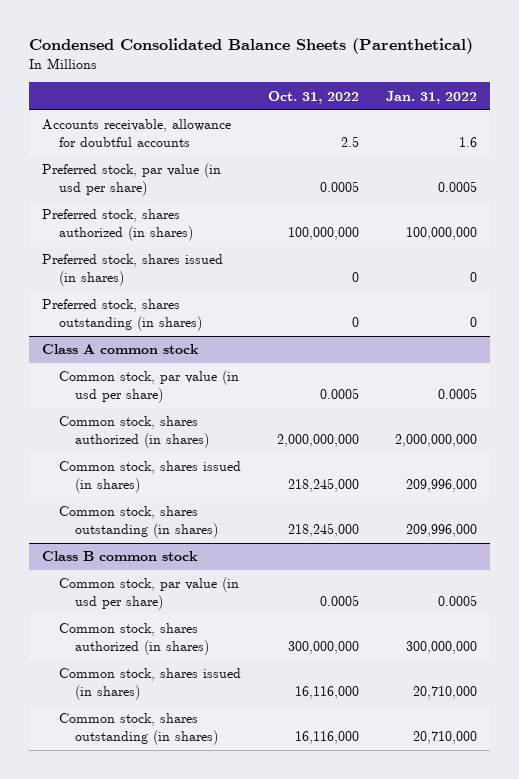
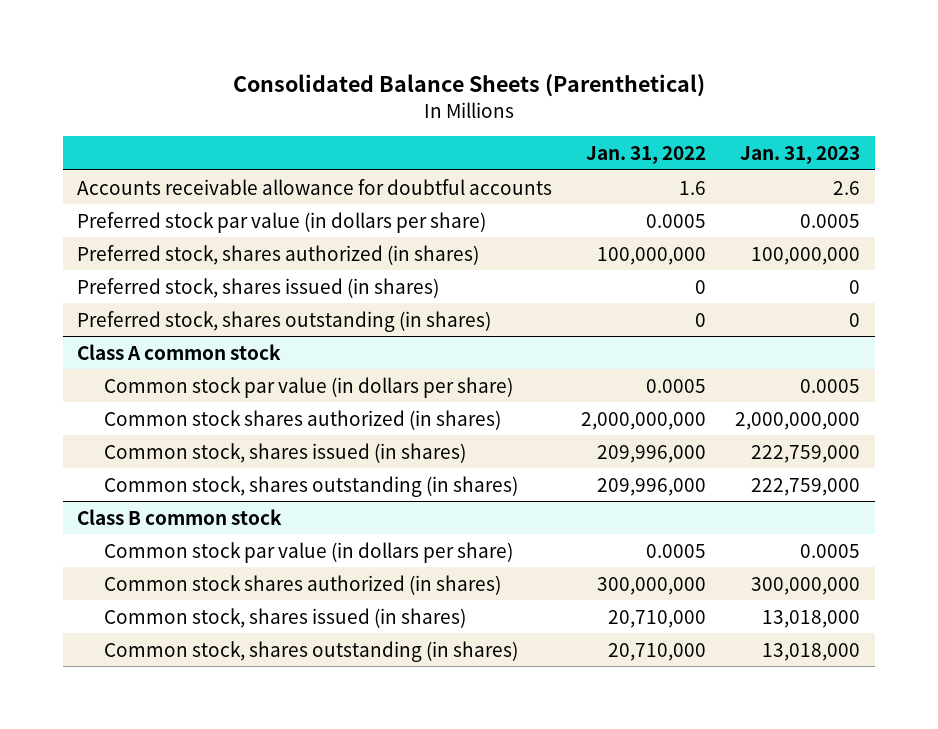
[28,38,473,55] Condensed Consolidated Balance Sheets (Parenthetical) -> [232,74,705,98] Consolidated Balance Sheets (Parenthetical)
[267,90,359,104] Oct. 31, 2022 -> none
none -> [740,145,861,164] Jan. 31, 2023
[42,119,232,148] Accounts receivable, allowance for doubtful accounts -> [77,178,553,195] Accounts receivable allowance for doubtful accounts
[42,163,222,197] Preferred stock, par value (in usd per share) -> [77,211,487,233] Preferred stock par value (in dollars per share)
[58,370,239,404] Common stock, par value (in usd per share) -> [104,376,514,398] Common stock par value (in dollars per share)
[58,416,209,449] Common stock, shares authorized (in shares) -> [104,409,502,430] Common stock shares authorized (in shares)
[58,577,239,611] Common stock, par value (in usd per share) -> [104,541,514,563] Common stock par value (in dollars per share)
[58,623,209,656] Common stock, shares authorized (in shares) -> [104,574,502,595] Common stock shares authorized (in shares)

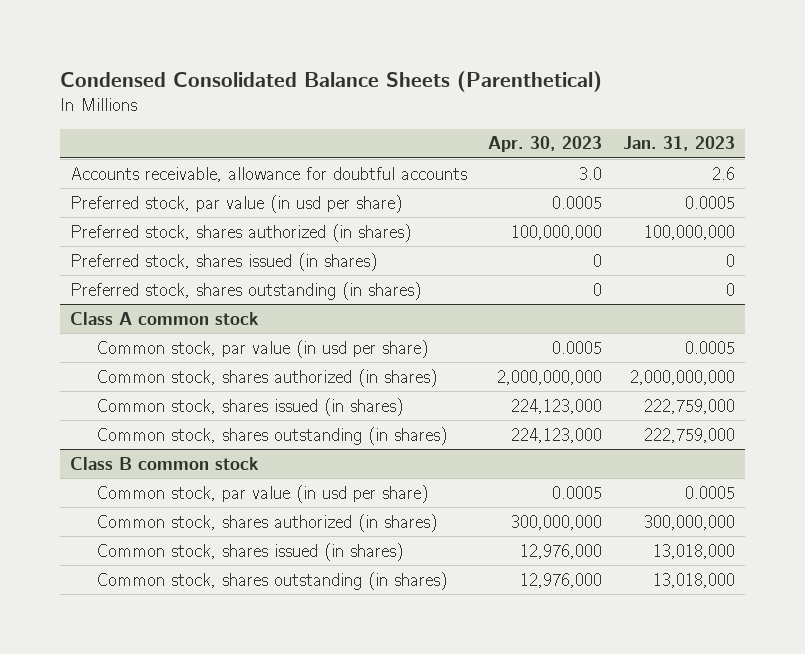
[232,74,705,98] Consolidated Balance Sheets (Parenthetical) -> [59,71,602,93] Condensed Consolidated Balance Sheets (Parenthetical)
[586,145,707,164] Jan. 31, 2022 -> none
none -> [488,136,603,153] Apr. 30, 2023
[77,178,553,195] Accounts receivable allowance for doubtful accounts -> [70,166,468,182] Accounts receivable, allowance for doubtful accounts
[77,211,487,233] Preferred stock par value (in dollars per share) -> [70,194,403,213] Preferred stock, par value (in usd per share)
[104,376,514,398] Common stock par value (in dollars per share) -> [95,339,428,358] Common stock, par value (in usd per share)
[104,409,502,430] Common stock shares authorized (in shares) -> [95,368,437,387] Common stock, shares authorized (in shares)
[104,541,514,563] Common stock par value (in dollars per share) -> [95,484,428,503] Common stock, par value (in usd per share)
[104,574,502,595] Common stock shares authorized (in shares) -> [95,513,437,532] Common stock, shares authorized (in shares)

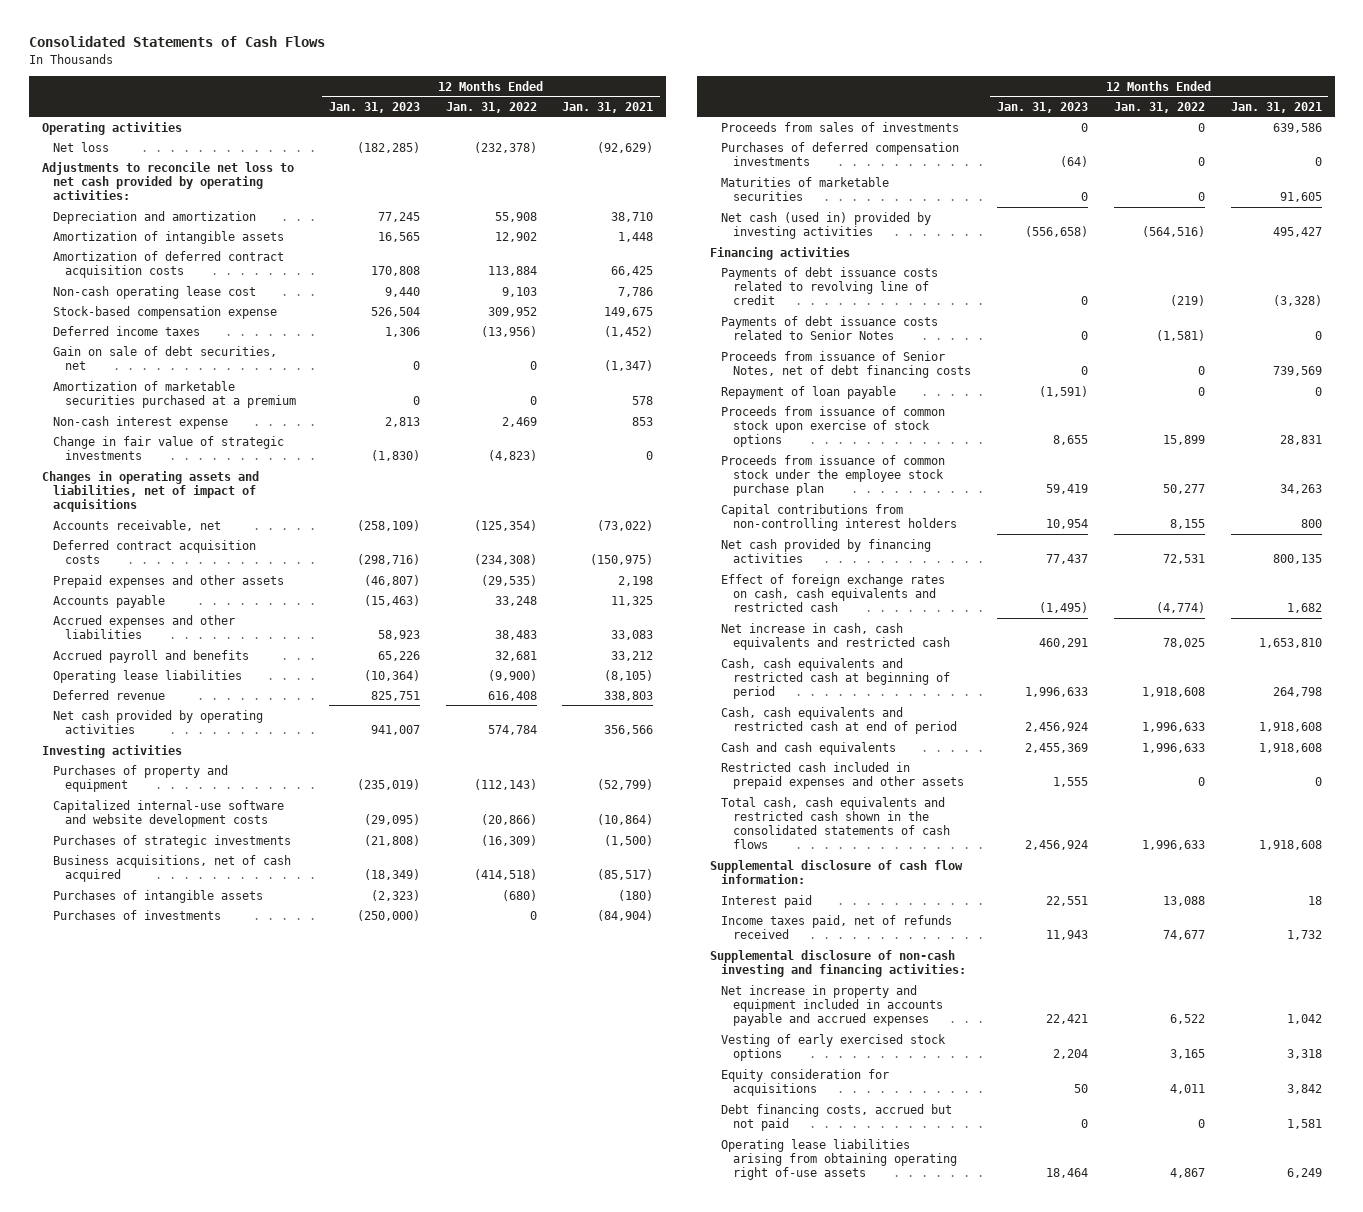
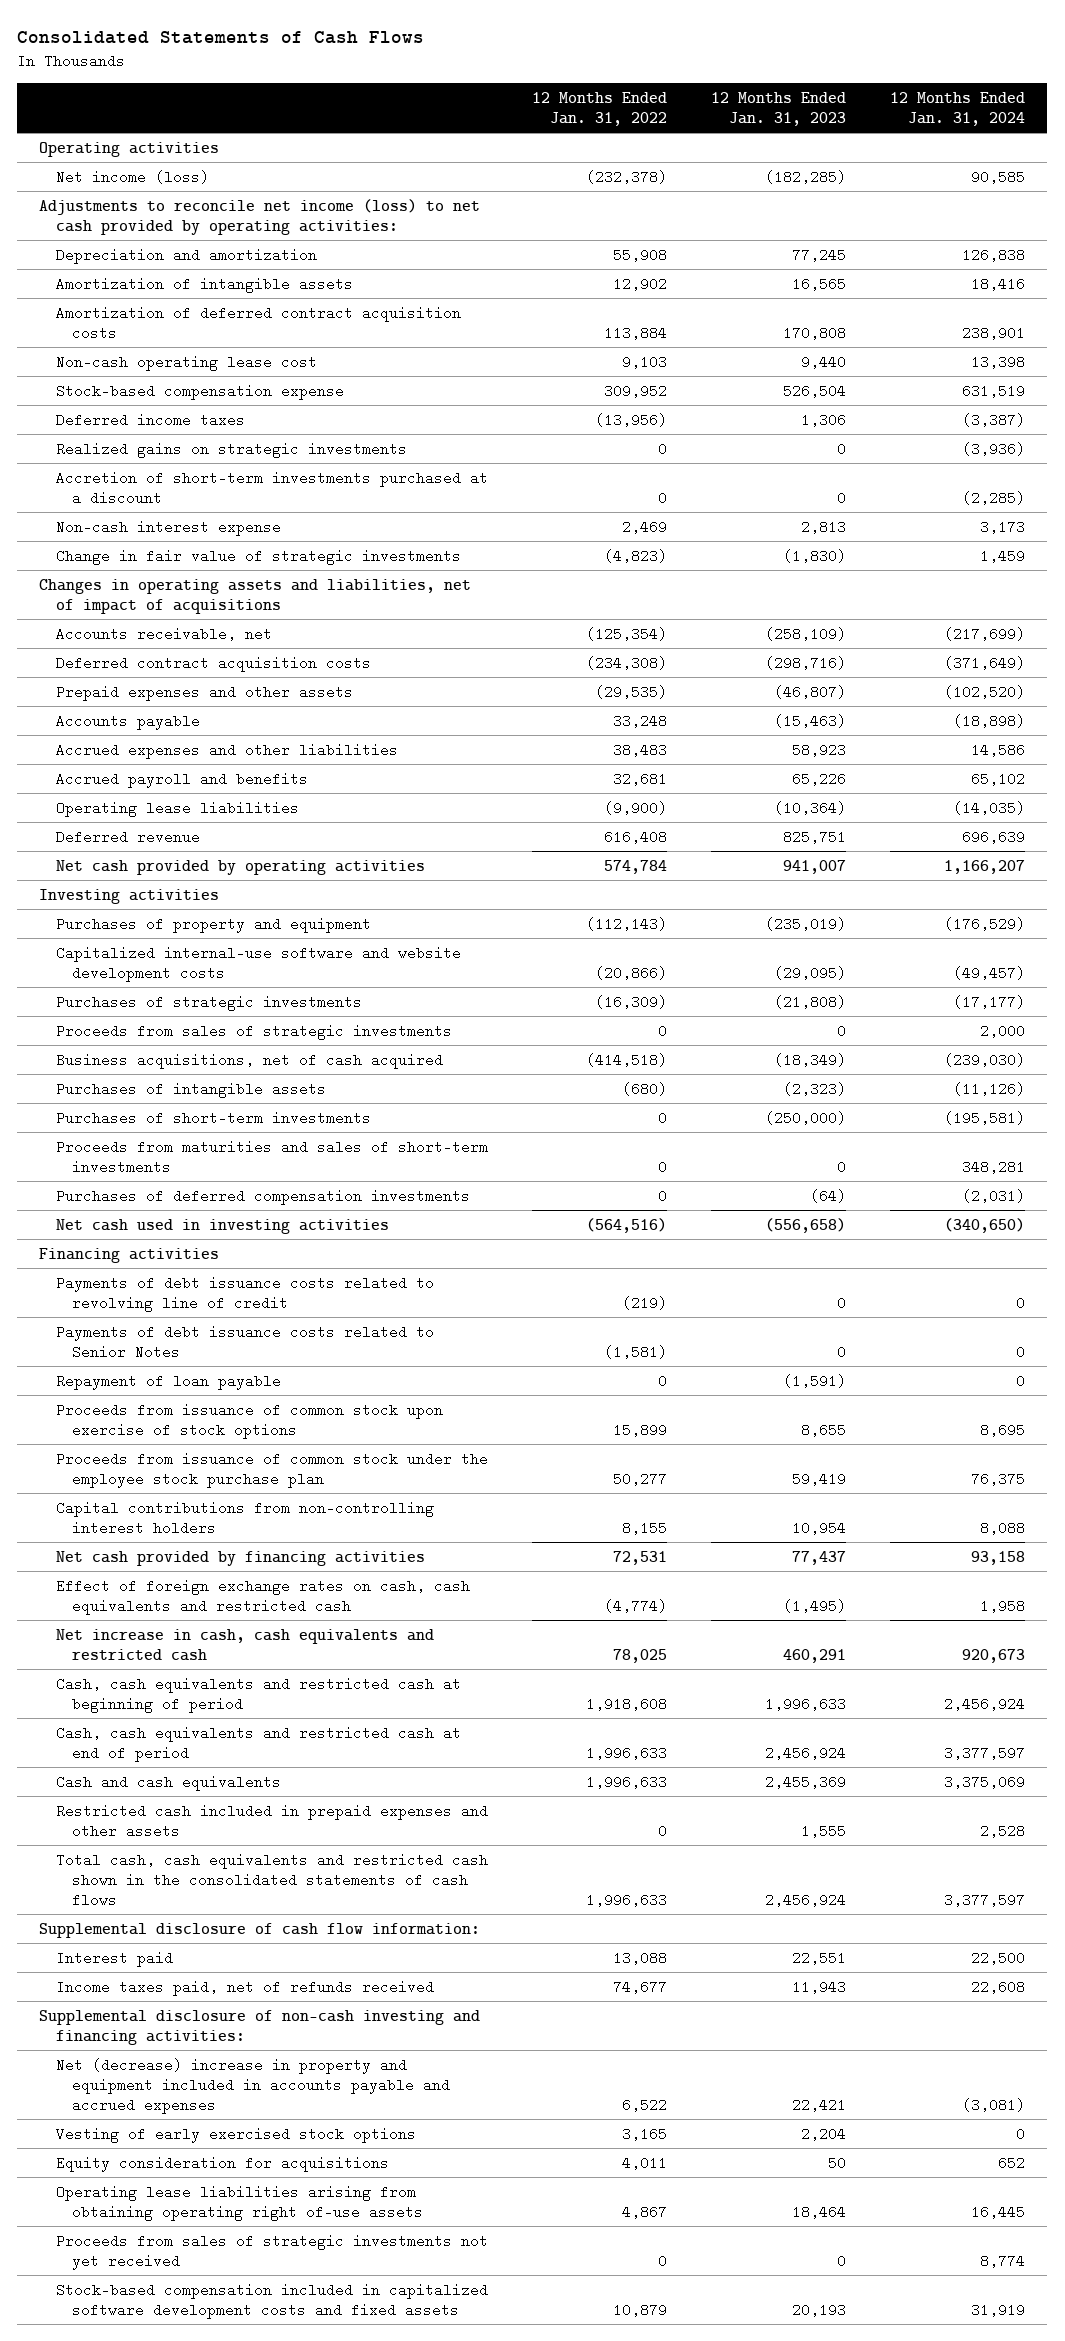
[562,101,654,113] Jan. 31, 2021 -> none
none -> [890,91,1026,126] 12 Months Ended Jan. 31, 2024
[53,141,110,152] Net loss -> [55,169,209,184] Net income (loss)
[41,161,294,201] Adjustments to reconcile net loss to net cash provided by operating activities: -> [39,198,481,235] Adjustments to reconcile net income (loss) to net cash provided by operating activities:
[53,345,278,370] Gain on sale of debt securities, net -> none
none -> [55,441,407,458] Realized gains on strategic investments
[53,380,296,408] Amortization of marketable securities purchased at a premium -> [55,470,488,505] Accretion of short-term investments purchased at a discount
none -> [55,1023,452,1040] Proceeds from sales of strategic investments
[53,909,222,920] Purchases of investments -> [55,1110,371,1125] Purchases of short-term investments
[721,121,960,132] Proceeds from sales of investments -> [55,1139,488,1174] Proceeds from maturities and sales of short-term investments
[721,176,890,201] Maturities of marketable securities -> none
[721,211,932,239] Net cash (used in) provided by investing activities -> [55,1218,389,1234] Net cash used in investing activities
[721,350,971,378] Proceeds from issuance of Senior Notes, net of debt financing costs -> none
[721,984,943,1027] Net increase in property and equipment included in accounts payable and accrued expenses -> [55,2057,450,2114] Net (decrease) increase in property and equipment included in accounts payable and accrued expenses
[721,1103,953,1131] Debt financing costs, accrued but not paid -> none
none -> [55,2233,488,2270] Proceeds from sales of strategic investments not yet received
none -> [55,2282,488,2319] Stock-based compensation included in capitalized software development costs and fixed assets

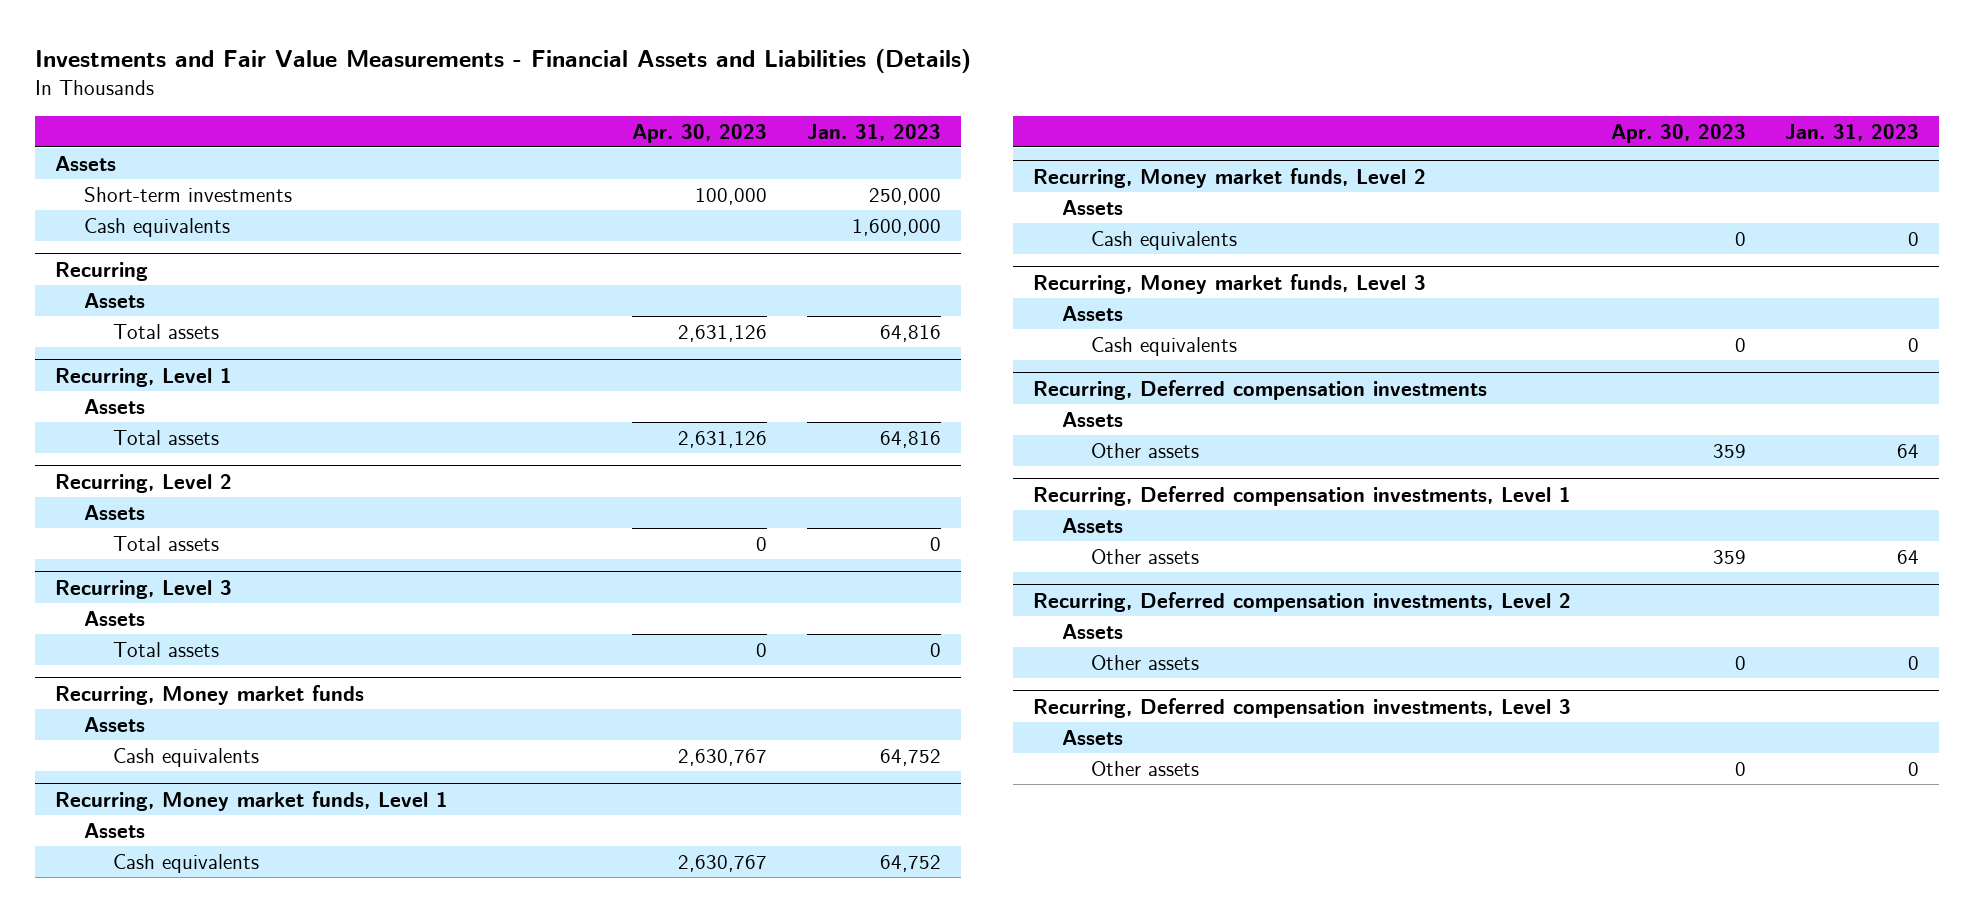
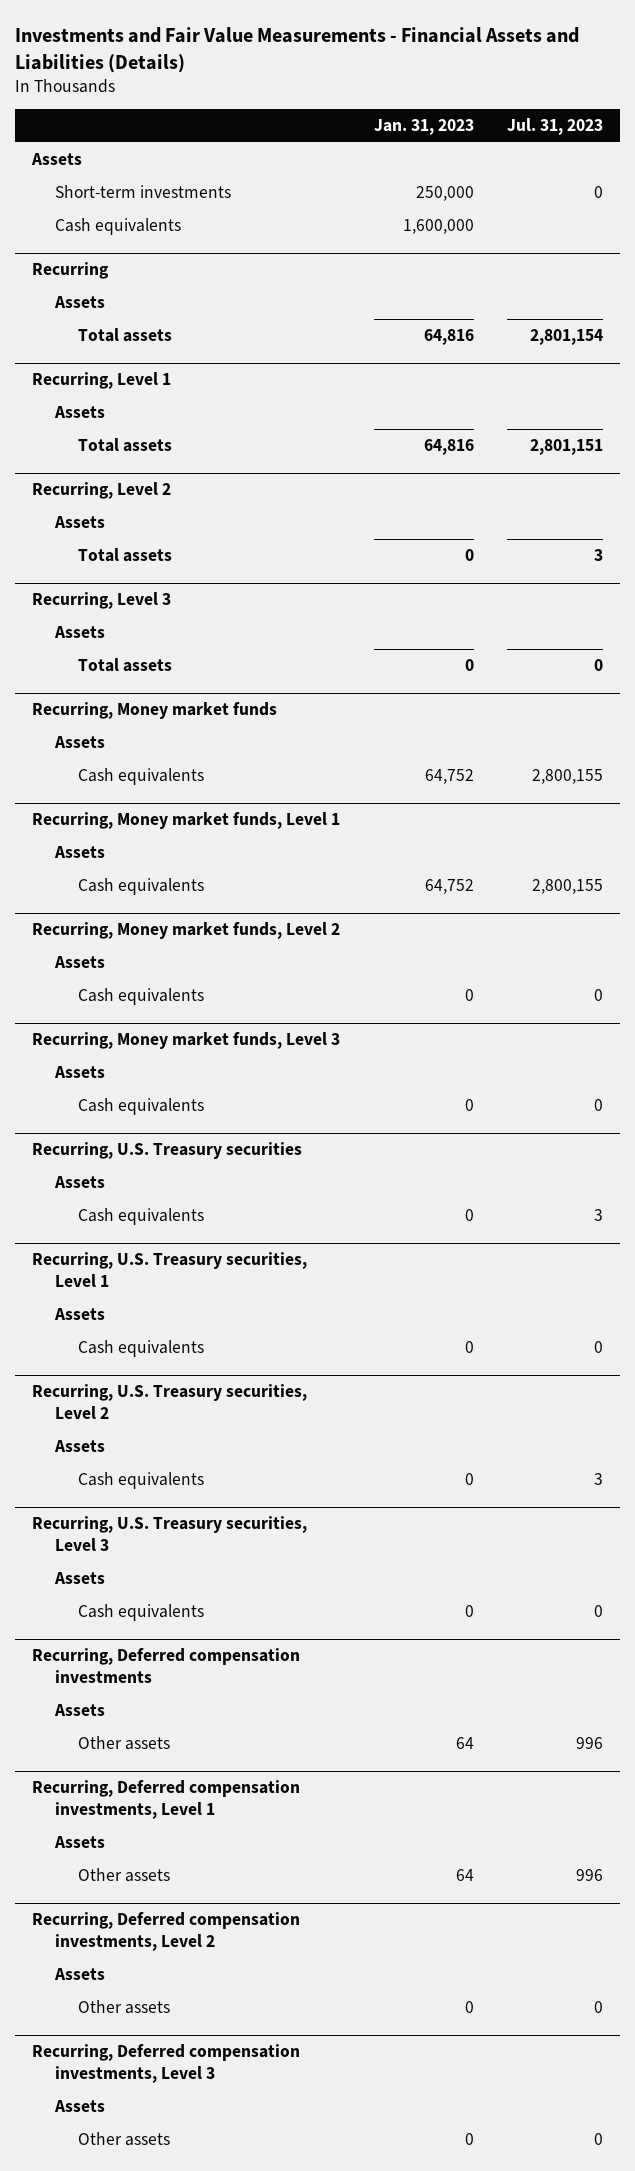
[632,123,768,143] Apr. 30, 2023 -> none
none -> [507,118,604,136] Jul. 31, 2023
none -> [31,1142,302,1160] Recurring, U.S. Treasury securities
none -> [53,1175,105,1188] Assets
none -> [77,1207,204,1225] Cash equivalents
none -> [31,1252,307,1288] Recurring, U.S. Treasury securities, Level 1
none -> [53,1307,105,1320] Assets
none -> [77,1339,204,1357] Cash equivalents
none -> [31,1384,307,1420] Recurring, U.S. Treasury securities, Level 2
none -> [53,1439,105,1452] Assets
none -> [77,1471,204,1489] Cash equivalents
none -> [31,1516,307,1552] Recurring, U.S. Treasury securities, Level 3
none -> [53,1571,105,1584] Assets
none -> [77,1603,204,1621] Cash equivalents

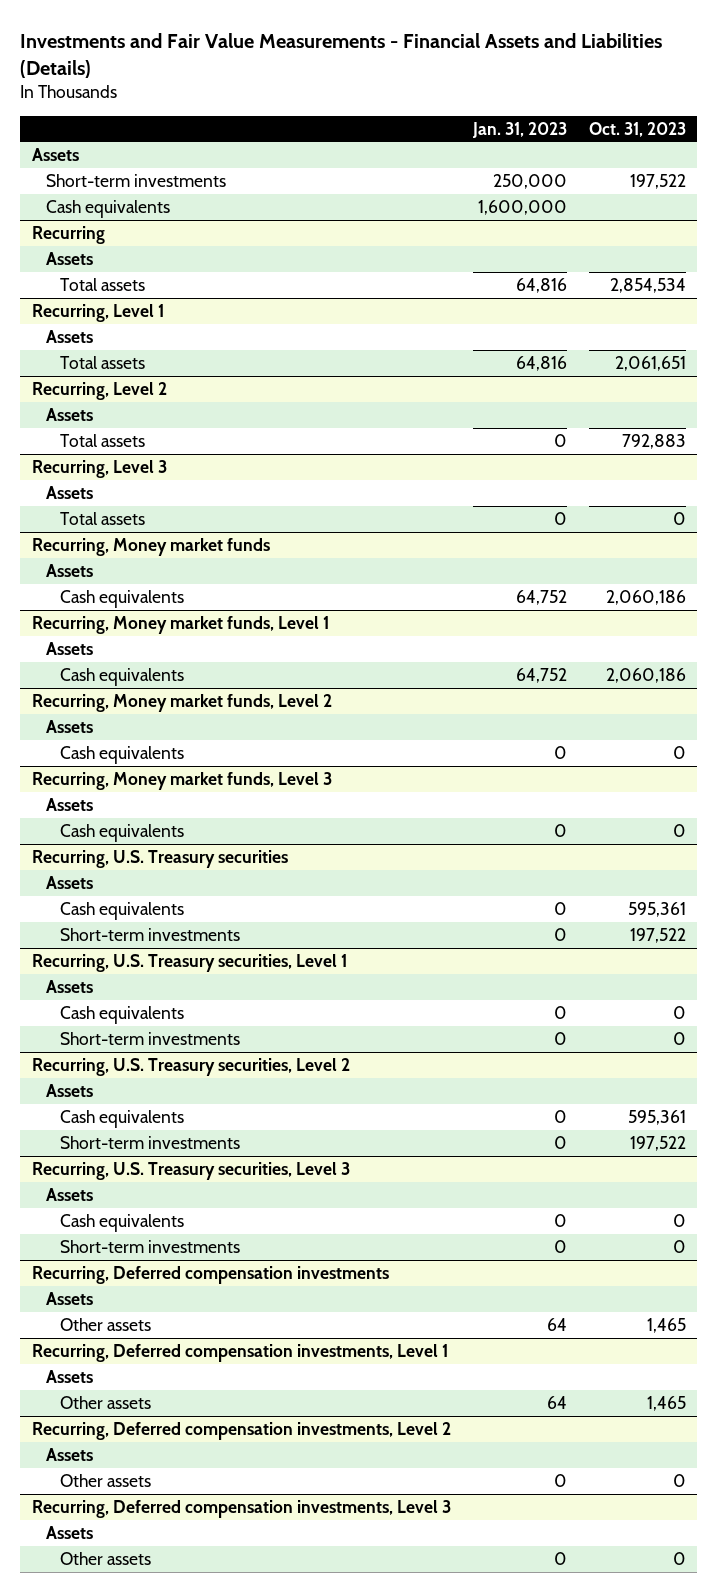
[507,118,604,136] Jul. 31, 2023 -> none
none -> [589,121,687,137] Oct. 31, 2023
none -> [59,927,240,941] Short-term investments
none -> [59,1031,240,1045] Short-term investments
none -> [59,1135,240,1149] Short-term investments
none -> [59,1239,240,1253] Short-term investments

